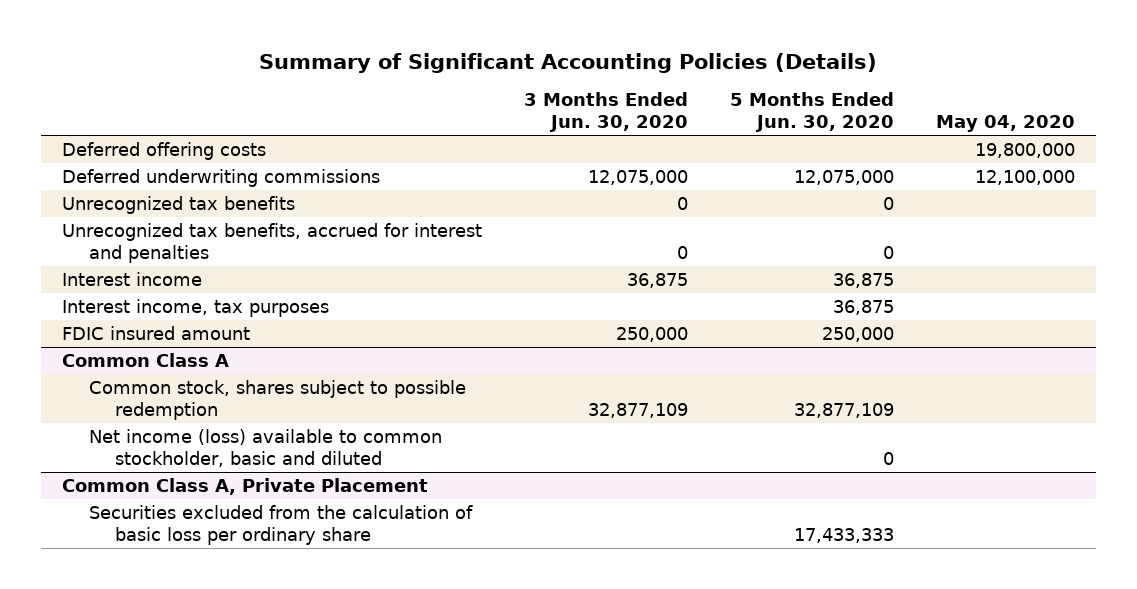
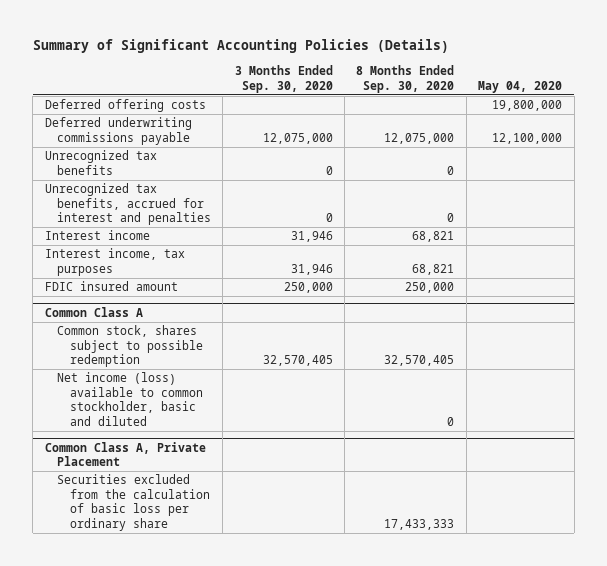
[524,92,689,133] 3 Months Ended Jun. 30, 2020 -> none
[729,92,894,133] 5 Months Ended Jun. 30, 2020 -> none
none -> [234,65,333,93] 3 Months Ended Sep. 30, 2020
none -> [356,65,455,93] 8 Months Ended Sep. 30, 2020
[62,168,381,187] Deferred underwriting commissions -> [44,117,192,145] Deferred underwriting commissions payable

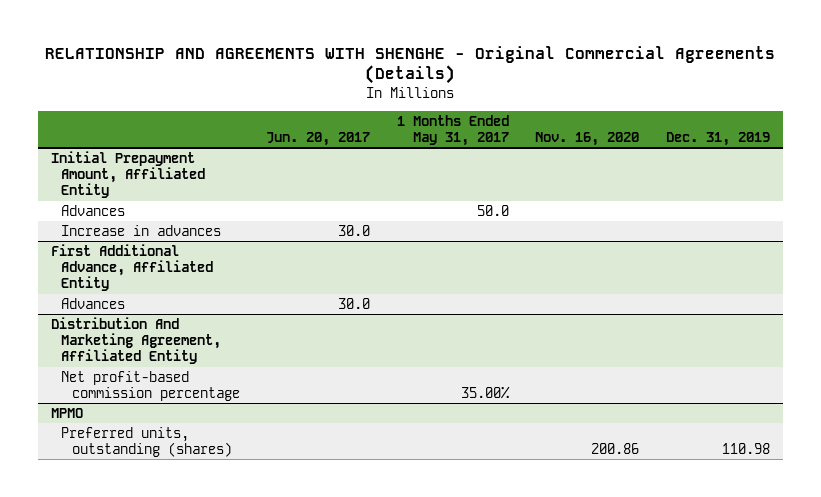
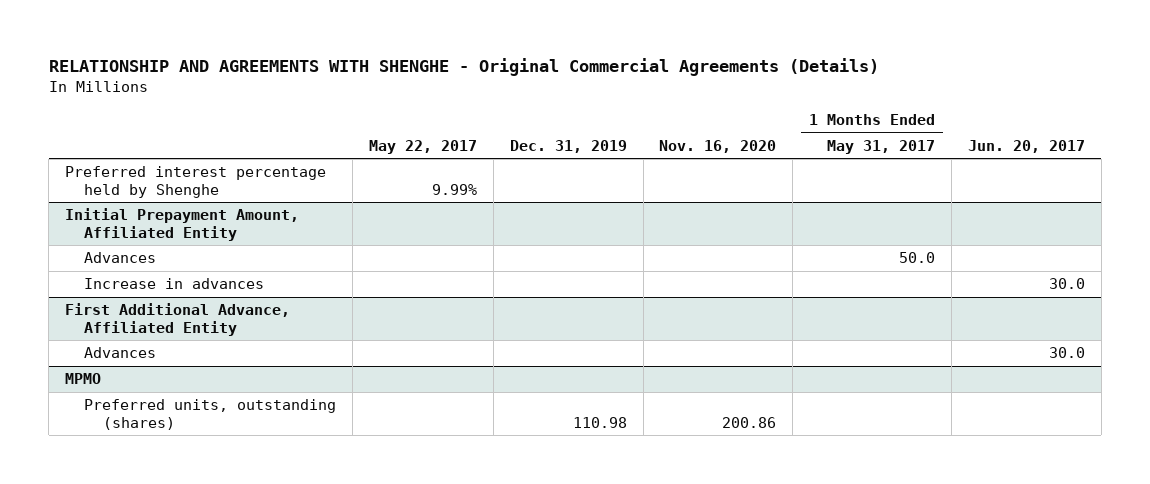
none -> [368,140,477,155] May 22, 2017
none -> [65,166,327,198] Preferred interest percentage held by Shenghe
[50,316,222,365] Distribution And Marketing Agreement, Affiliated Entity -> none
[61,370,240,402] Net profit-based commission percentage -> none

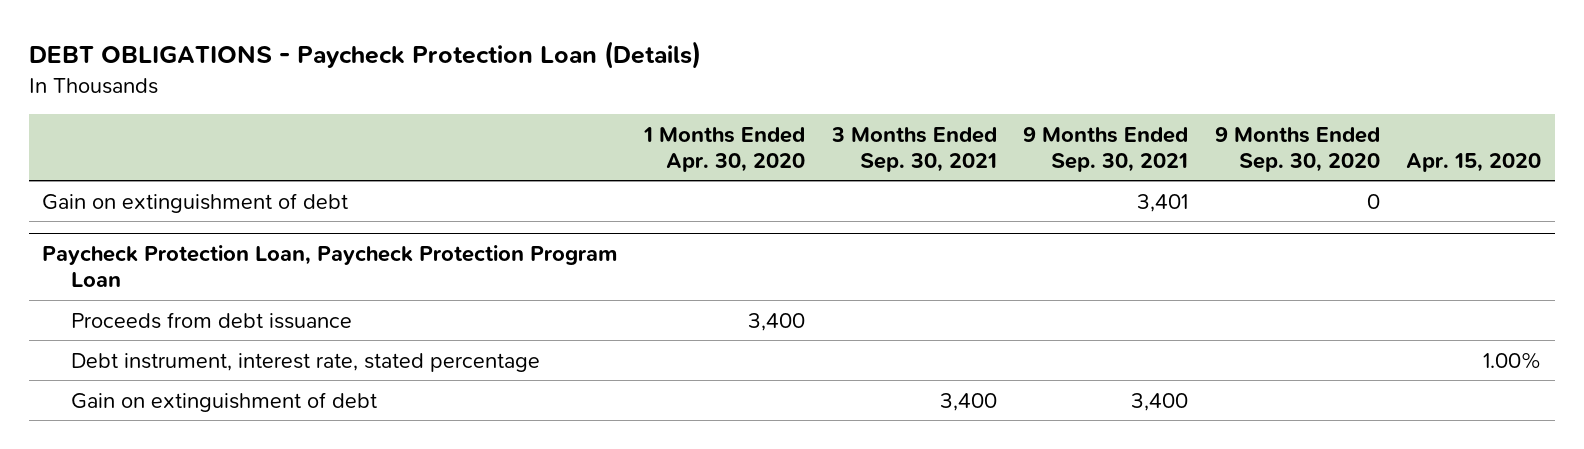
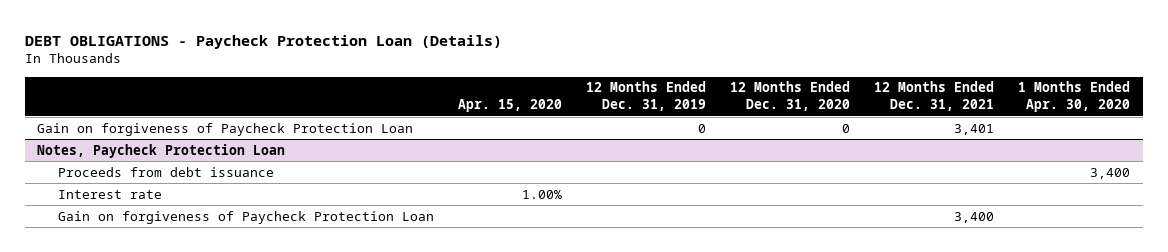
[830,126,997,172] 3 Months Ended Sep. 30, 2021 -> none
[1023,126,1189,172] 9 Months Ended Sep. 30, 2021 -> none
[1214,126,1380,172] 9 Months Ended Sep. 30, 2020 -> none
none -> [586,81,707,112] 12 Months Ended Dec. 31, 2019
none -> [730,81,851,112] 12 Months Ended Dec. 31, 2020
none -> [874,81,995,112] 12 Months Ended Dec. 31, 2021
[42,192,349,213] Gain on extinguishment of debt -> [37,122,414,136] Gain on forgiveness of Paycheck Protection Loan
[42,245,618,288] Paycheck Protection Loan, Paycheck Protection Program Loan -> [37,143,286,158] Notes, Paycheck Protection Loan
[71,352,541,372] Debt instrument, interest rate, stated percentage -> [57,189,162,199] Interest rate
[71,391,378,412] Gain on extinguishment of debt -> [57,210,434,224] Gain on forgiveness of Paycheck Protection Loan

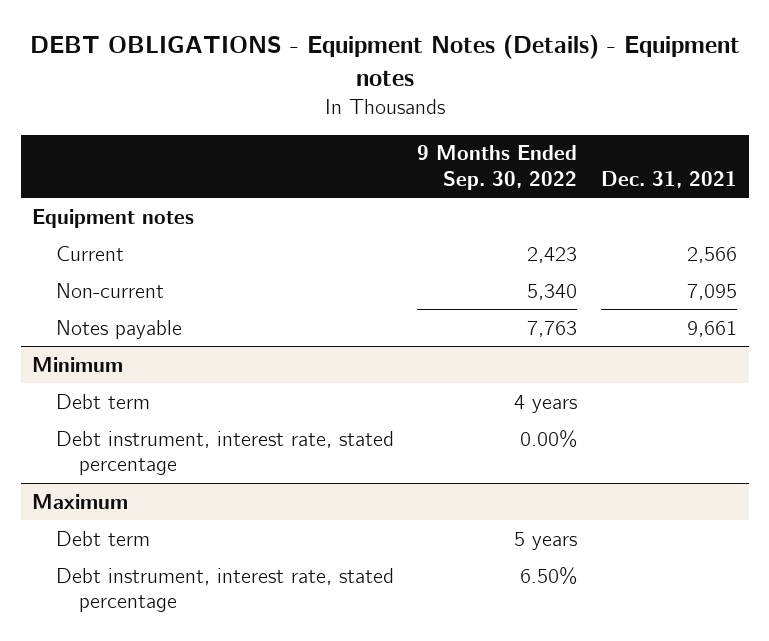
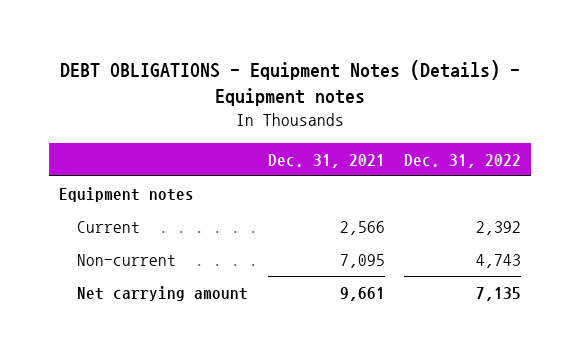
[417,145,578,191] 9 Months Ended Sep. 30, 2022 -> none
none -> [403,153,521,168] Dec. 31, 2022
[32,356,124,372] Minimum -> none
[55,393,150,409] Debt term -> none
[55,430,394,476] Debt instrument, interest rate, stated percentage -> none
[32,493,129,509] Maximum -> none
[55,530,150,546] Debt term -> none
[55,567,394,613] Debt instrument, interest rate, stated percentage -> none
[55,319,182,339] Notes payable -> [77,286,249,302] Net carrying amount

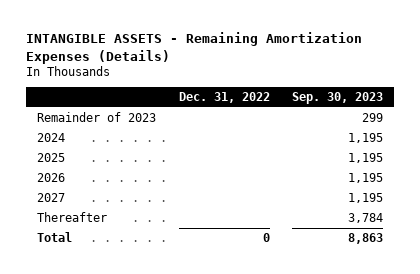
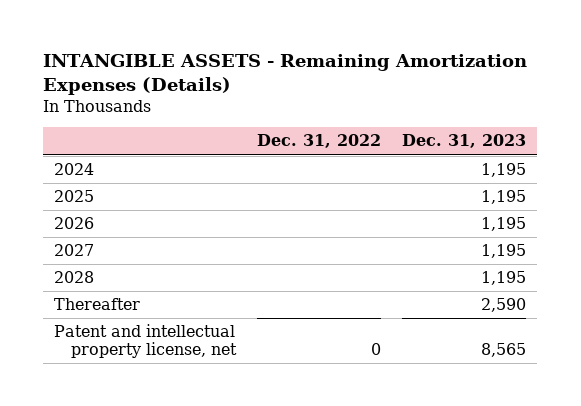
[292,92,384,105] Sep. 30, 2023 -> none
none -> [402,134,527,149] Dec. 31, 2023
[37,111,157,122] Remainder of 2023 -> none
none -> [54,271,95,284] 2028
[37,231,73,242] Total -> [54,324,237,359] Patent and intellectual property license, net

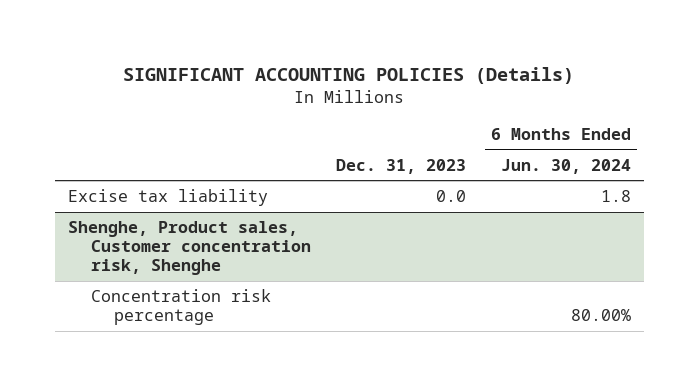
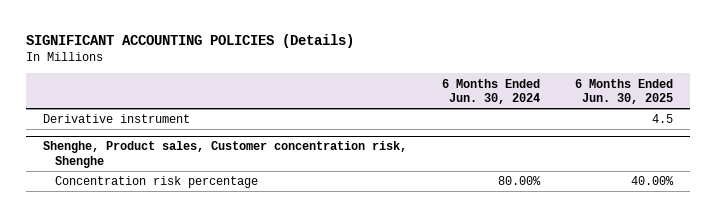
[335,158,466,174] Dec. 31, 2023 -> none
none -> [574,78,673,104] 6 Months Ended Jun. 30, 2025
[67,189,268,207] Excise tax liability -> none
none -> [43,114,191,124] Derivative instrument

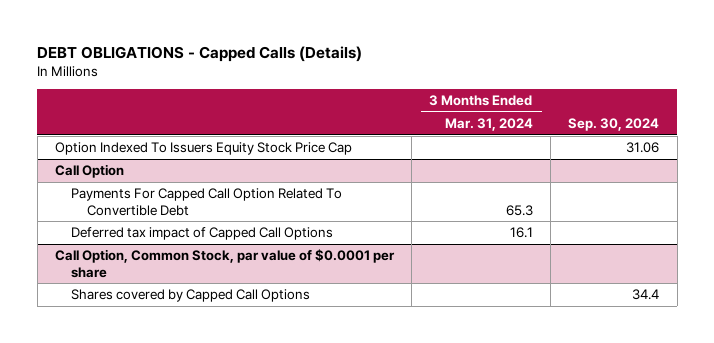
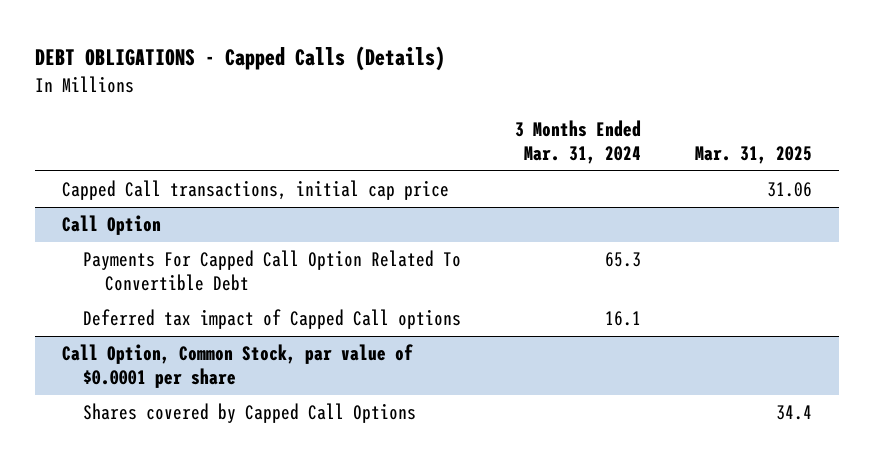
[568,117,660,131] Sep. 30, 2024 -> none
none -> [695,146,813,165] Mar. 31, 2025
[54,142,352,156] Option Indexed To Issuers Equity Stock Price Cap -> [61,180,449,201] Capped Call transactions, initial cap price
[70,227,333,241] Deferred tax impact of Capped Call Options -> [83,309,462,330] Deferred tax impact of Capped Call options

